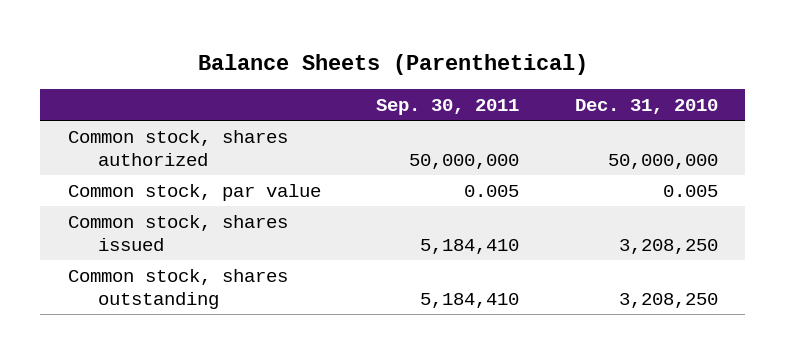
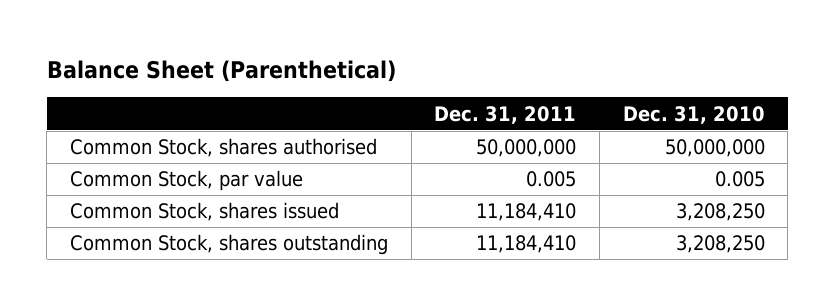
[197,53,588,75] Balance Sheets (Parenthetical) -> [46,59,396,82] Balance Sheet (Parenthetical)
[376,99,520,116] Sep. 30, 2011 -> none
none -> [434,105,577,124] Dec. 31, 2011
[67,129,288,166] Common stock, shares authorized -> [70,138,378,158] Common Stock, shares authorised
[67,183,321,201] Common stock, par value -> [70,170,304,192] Common Stock, par value
[67,214,288,251] Common stock, shares issued -> [70,202,340,222] Common Stock, shares issued
[67,268,288,309] Common stock, shares outstanding -> [70,234,389,256] Common Stock, shares outstanding

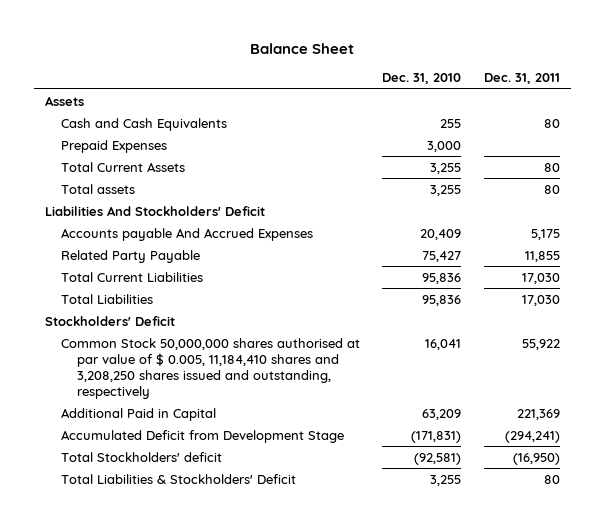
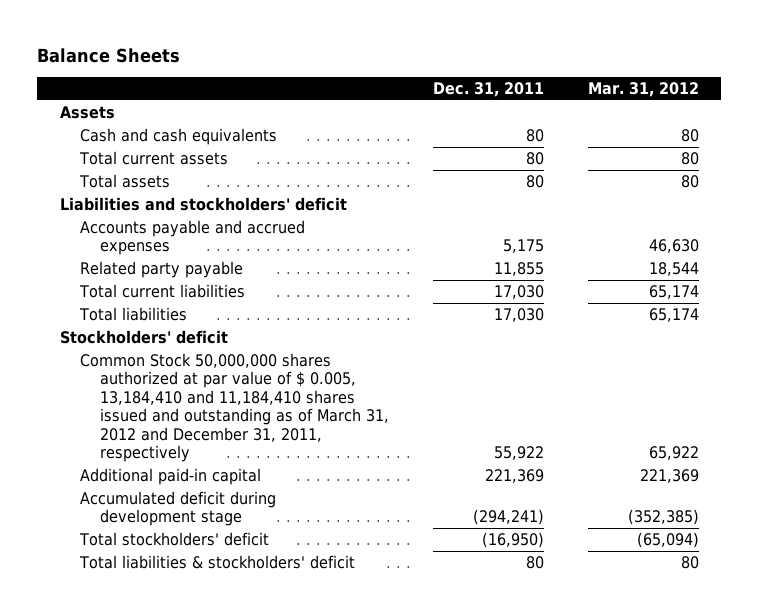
[250,42,355,54] Balance Sheet -> [37,47,181,63] Balance Sheets
[382,73,462,85] Dec. 31, 2010 -> none
none -> [588,82,700,98] Mar. 31, 2012
[60,139,167,153] Prepaid Expenses -> none
[60,117,227,131] Cash and Cash Equivalents -> [79,128,277,146] Cash and cash equivalents
[60,161,185,172] Total Current Assets -> [78,151,228,166] Total current assets
[44,205,265,216] Liabilities And Stockholders' Deficit -> [59,197,347,212] Liabilities and stockholders' deficit
[60,227,313,241] Accounts payable And Accrued Expenses -> [79,220,305,256] Accounts payable and accrued expenses
[60,249,200,263] Related Party Payable -> [79,261,243,279] Related party payable
[60,271,203,282] Total Current Liabilities -> [78,284,245,299] Total current liabilities
[60,293,153,304] Total Liabilities -> [78,307,187,322] Total liabilities
[44,315,175,326] Stockholders' Deficit -> [59,330,228,345] Stockholders' deficit
[60,337,360,399] Common Stock 50,000,000 shares authorised at par value of $ 0.005, 11,184,410 shares and 3,208,250 shares issued and outstanding, respectively -> [79,353,390,463] Common Stock 50,000,000 shares authorized at par value of $ 0.005, 13,184,410 and 11,184,410 shares issued and outstanding as of March 31, 2012 and December 31, 2011, respectively
[60,407,216,421] Additional Paid in Capital -> [79,468,261,486] Additional paid-in capital
[60,429,344,443] Accumulated Deficit from Development Stage -> [79,491,276,527] Accumulated deficit during development stage
[60,451,222,462] Total Stockholders' deficit -> [78,532,269,547] Total stockholders' deficit
[60,473,296,484] Total Liabilities & Stockholders' Deficit -> [78,555,355,570] Total liabilities & stockholders' deficit

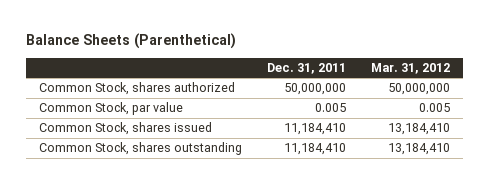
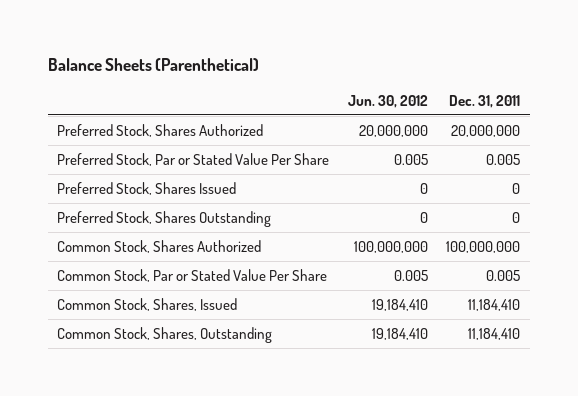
[371,62,451,74] Mar. 31, 2012 -> none
none -> [347,94,428,108] Jun. 30, 2012
none -> [57,123,264,137] Preferred Stock, Shares Authorized
none -> [57,152,330,166] Preferred Stock, Par or Stated Value Per Share
none -> [57,181,237,195] Preferred Stock, Shares Issued
none -> [57,210,272,227] Preferred Stock, Shares Outstanding
[38,82,235,96] Common Stock, shares authorized -> [57,239,262,253] Common Stock, Shares Authorized
[284,83,347,96] 50,000,000 -> [446,240,521,253] 100,000,000
[38,102,183,116] Common Stock, par value -> [57,268,328,282] Common Stock, Par or Stated Value Per Share
[38,122,212,136] Common Stock, shares issued -> [57,297,238,311] Common Stock, Shares, Issued
[38,142,242,156] Common Stock, shares outstanding -> [57,326,273,343] Common Stock, Shares, Outstanding

